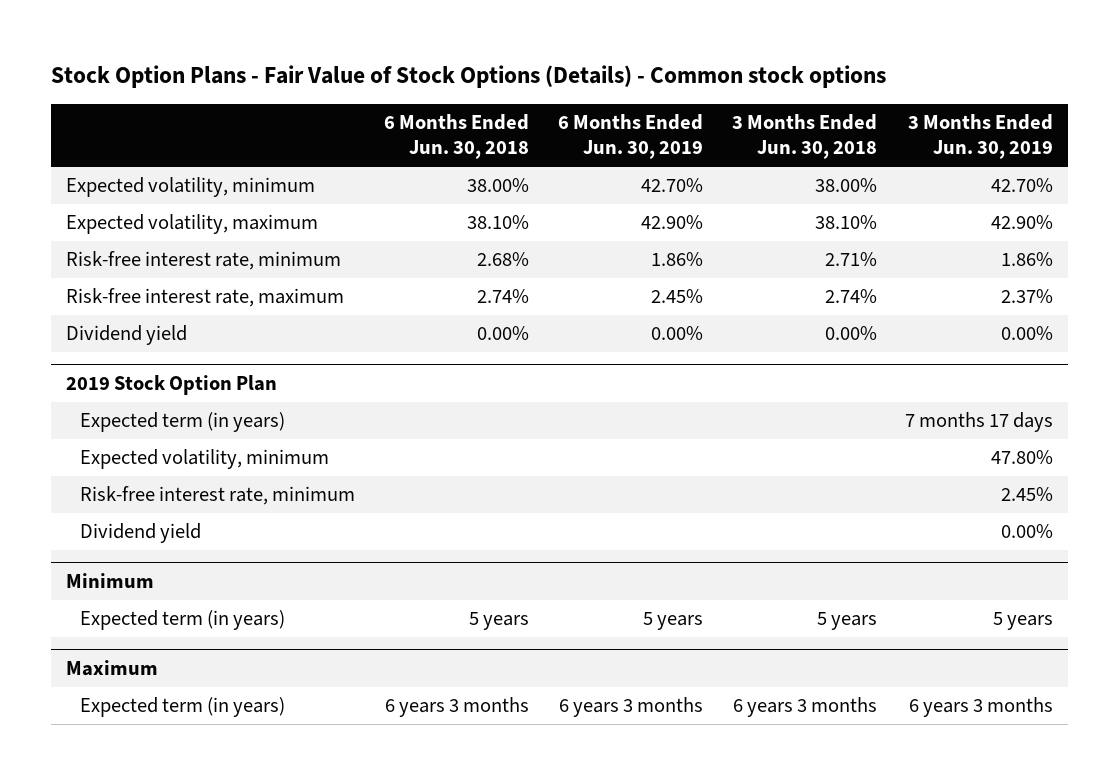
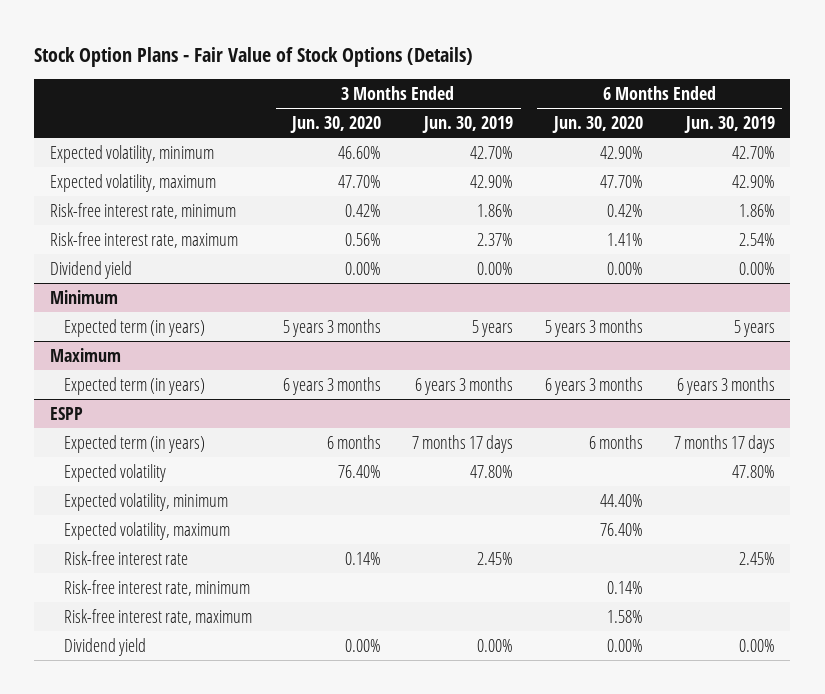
[51,65,887,89] Stock Option Plans - Fair Value of Stock Options (Details) - Common stock options -> [34,46,474,67] Stock Option Plans - Fair Value of Stock Options (Details)
[384,114,530,160] 6 Months Ended Jun. 30, 2018 -> none
[731,114,877,160] 3 Months Ended Jun. 30, 2018 -> none
none -> [290,115,382,133] Jun. 30, 2020
none -> [551,115,643,133] Jun. 30, 2020
[650,289,703,304] 2.45% -> [738,232,775,246] 2.54%
[65,374,277,395] 2019 Stock Option Plan -> none
[80,412,286,433] Expected term (in years) -> none
[80,449,330,470] Expected volatility, minimum -> none
[80,486,356,506] Risk-free interest rate, minimum -> none
[80,523,202,544] Dividend yield -> none
none -> [49,406,83,420] ESPP
none -> [64,434,206,453] Expected term (in years)
none -> [64,463,167,482] Expected volatility
none -> [64,492,229,511] Expected volatility, minimum
none -> [64,521,231,540] Expected volatility, maximum
none -> [64,550,189,565] Risk-free interest rate
none -> [64,579,251,596] Risk-free interest rate, minimum
none -> [64,608,253,625] Risk-free interest rate, maximum
none -> [64,637,147,656] Dividend yield

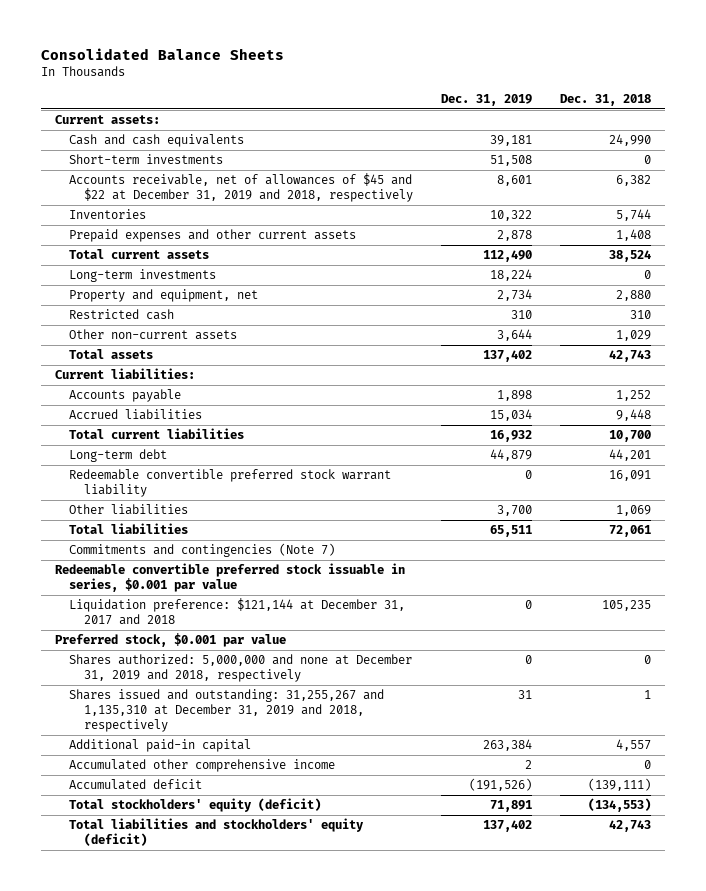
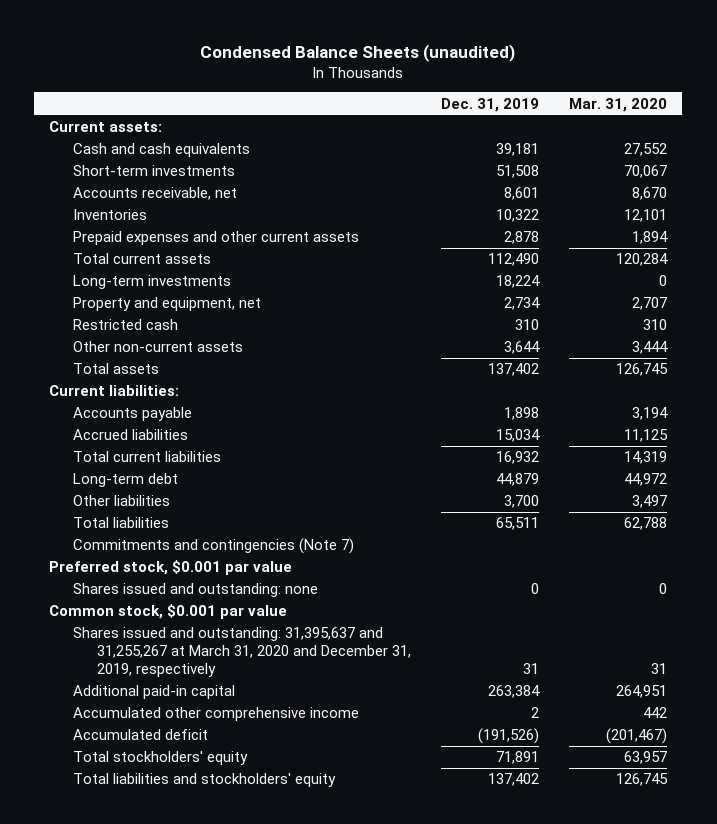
[40,47,284,60] Consolidated Balance Sheets -> [200,43,516,62] Condensed Balance Sheets (unaudited)
[559,93,651,106] Dec. 31, 2018 -> none
none -> [569,97,668,112] Mar. 31, 2020
[69,173,413,203] Accounts receivable, net of allowances of $45 and $22 at December 31, 2019 and 2018, respectively -> [73,187,238,201] Accounts receivable, net
[69,469,392,498] Redeemable convertible preferred stock warrant liability -> none
[54,563,405,593] Redeemable convertible preferred stock issuable in series, $0.001 par value -> none
[69,598,406,626] Liquidation preference: $121,144 at December 31, 2017 and 2018 -> none
[69,654,413,683] Shares authorized: 5,000,000 and none at December 31, 2019 and 2018, respectively -> [73,583,319,598] Shares issued and outstanding: none
none -> [49,604,288,620] Common stock, $0.001 par value
[69,689,385,733] Shares issued and outstanding: 31,255,267 and 1,135,310 at December 31, 2019 and 2018, respectively -> [73,627,411,677] Shares issued and outstanding: 31,395,637 and 31,255,267 at March 31, 2020 and December 31, 2019, respectively
[69,798,322,813] Total stockholders' equity (deficit) -> [73,751,249,766] Total stockholders' equity
[69,818,365,847] Total liabilities and stockholders' equity (deficit) -> [73,773,337,788] Total liabilities and stockholders' equity

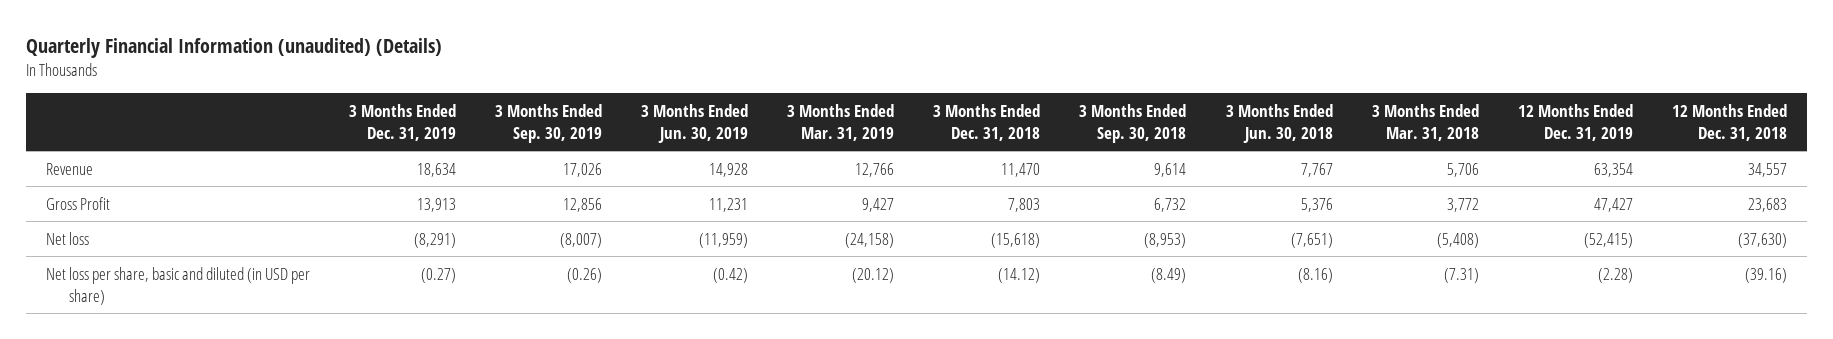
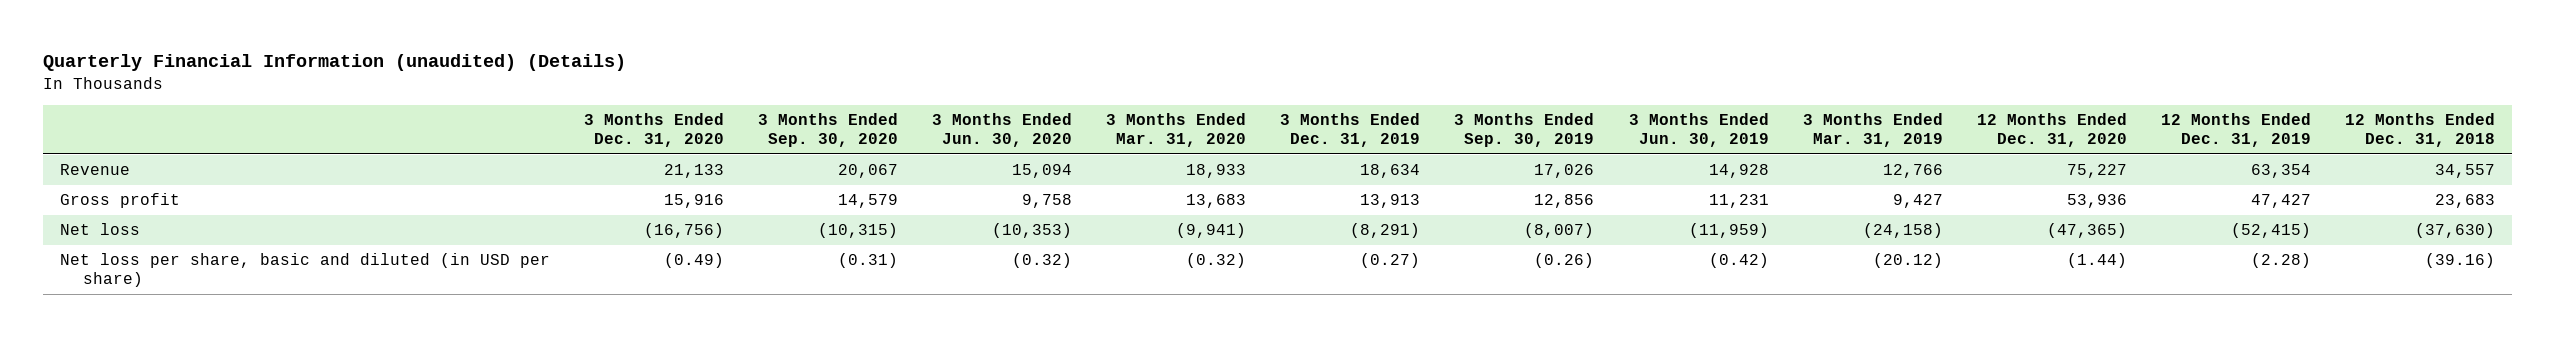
[933,103,1041,141] 3 Months Ended Dec. 31, 2018 -> none
[1079,103,1187,143] 3 Months Ended Sep. 30, 2018 -> none
[1225,103,1333,143] 3 Months Ended Jun. 30, 2018 -> none
[1371,103,1479,141] 3 Months Ended Mar. 31, 2018 -> none
none -> [583,113,724,147] 3 Months Ended Dec. 31, 2020
none -> [758,113,899,147] 3 Months Ended Sep. 30, 2020
none -> [932,113,1073,147] 3 Months Ended Jun. 30, 2020
none -> [1106,113,1247,147] 3 Months Ended Mar. 31, 2020
none -> [1976,113,2127,147] 12 Months Ended Dec. 31, 2020
[45,196,110,210] Gross Profit -> [59,193,180,209] Gross profit

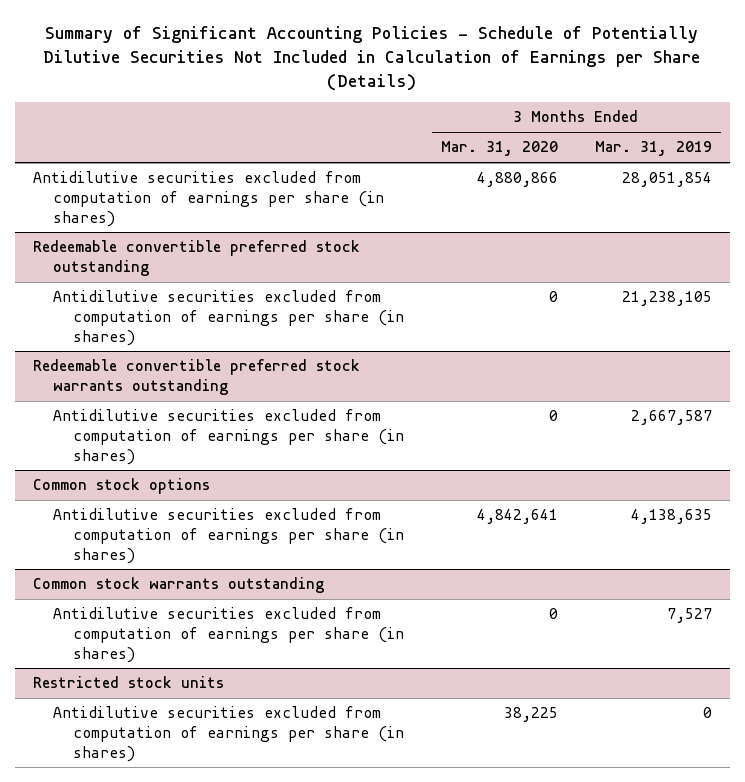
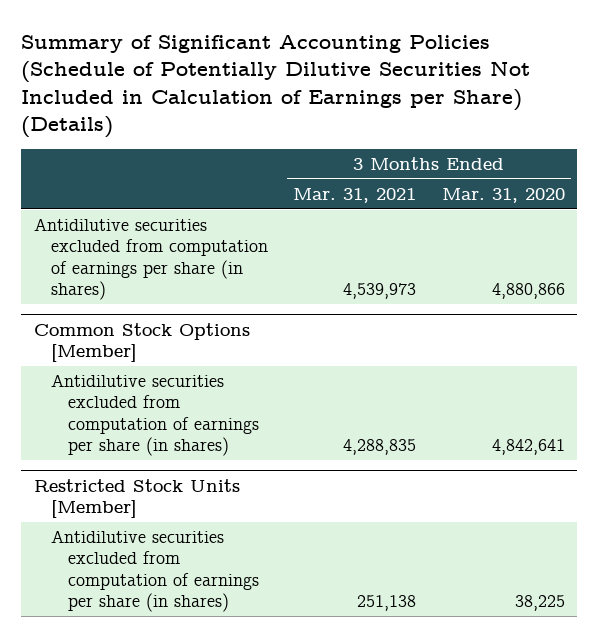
[43,25,701,91] Summary of Significant Accounting Policies - Schedule of Potentially Dilutive Securities Not Included in Calculation of Earnings per Share (Details) -> [21,34,531,139] Summary of Significant Accounting Policies (Schedule of Potentially Dilutive Securities Not Included in Calculation of Earnings per Share) (Details)
[594,141,712,157] Mar. 31, 2019 -> none
none -> [293,188,417,204] Mar. 31, 2021
[33,240,361,276] Redeemable convertible preferred stock outstanding -> none
[53,290,405,346] Antidilutive securities excluded from computation of earnings per share (in shares) -> none
[33,359,361,395] Redeemable convertible preferred stock warrants outstanding -> none
[53,409,405,465] Antidilutive securities excluded from computation of earnings per share (in shares) -> none
[33,478,211,495] Common stock options -> [33,322,250,363] Common Stock Options [Member]
[33,577,325,594] Common stock warrants outstanding -> none
[53,607,405,663] Antidilutive securities excluded from computation of earnings per share (in shares) -> none
[33,676,225,689] Restricted stock units -> [33,478,240,519] Restricted Stock Units [Member]

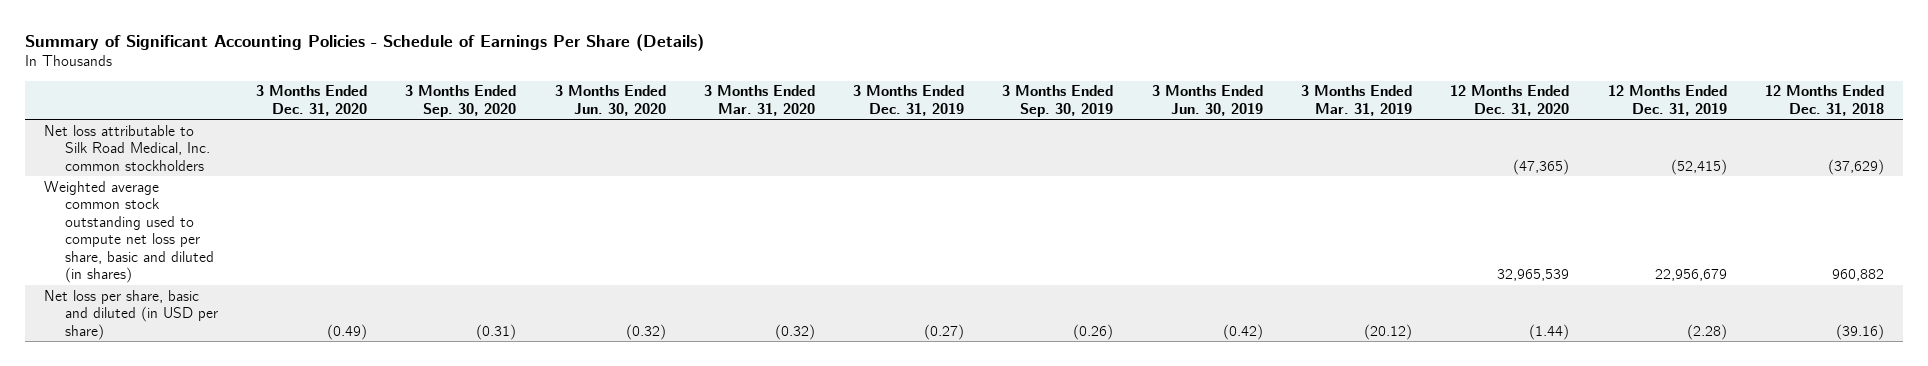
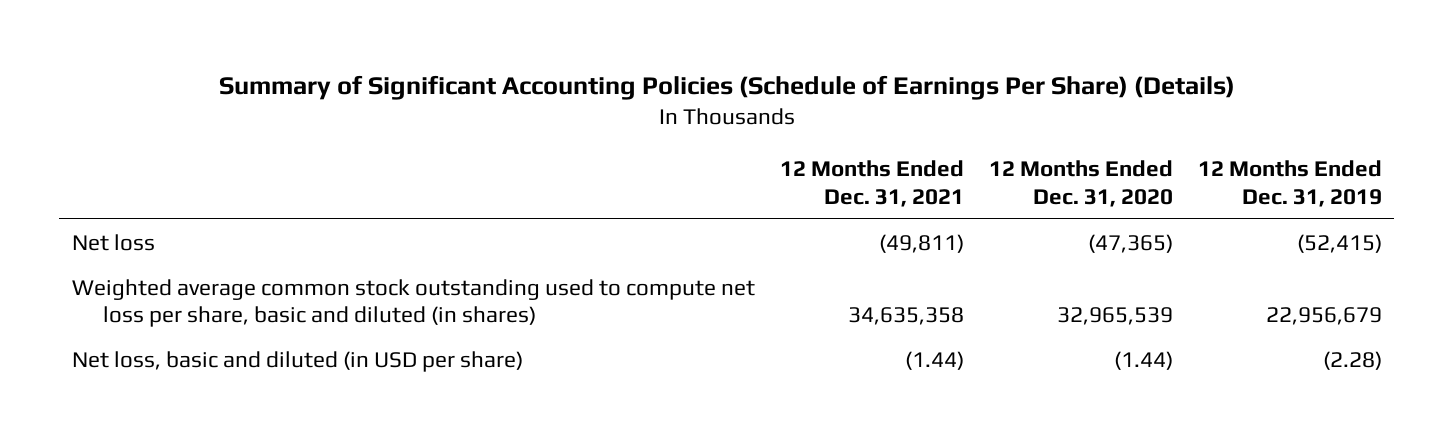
[24,33,704,51] Summary of Significant Accounting Policies - Schedule of Earnings Per Share (Details) -> [218,74,1235,100] Summary of Significant Accounting Policies (Schedule of Earnings Per Share) (Details)
[256,85,368,116] 3 Months Ended Dec. 31, 2020 -> none
[405,85,517,117] 3 Months Ended Sep. 30, 2020 -> none
[554,85,666,116] 3 Months Ended Jun. 30, 2020 -> none
[703,85,815,116] 3 Months Ended Mar. 31, 2020 -> none
[853,85,965,116] 3 Months Ended Dec. 31, 2019 -> none
[1002,85,1114,117] 3 Months Ended Sep. 30, 2019 -> none
[1151,85,1263,116] 3 Months Ended Jun. 30, 2019 -> none
[1301,85,1413,116] 3 Months Ended Mar. 31, 2019 -> none
[1764,85,1884,116] 12 Months Ended Dec. 31, 2018 -> none
none -> [779,160,964,207] 12 Months Ended Dec. 31, 2021
[43,124,210,171] Net loss attributable to Silk Road Medical, Inc. common stockholders -> [71,233,155,251] Net loss
[43,289,218,340] Net loss per share, basic and diluted (in USD per share) -> [71,350,523,372] Net loss, basic and diluted (in USD per share)

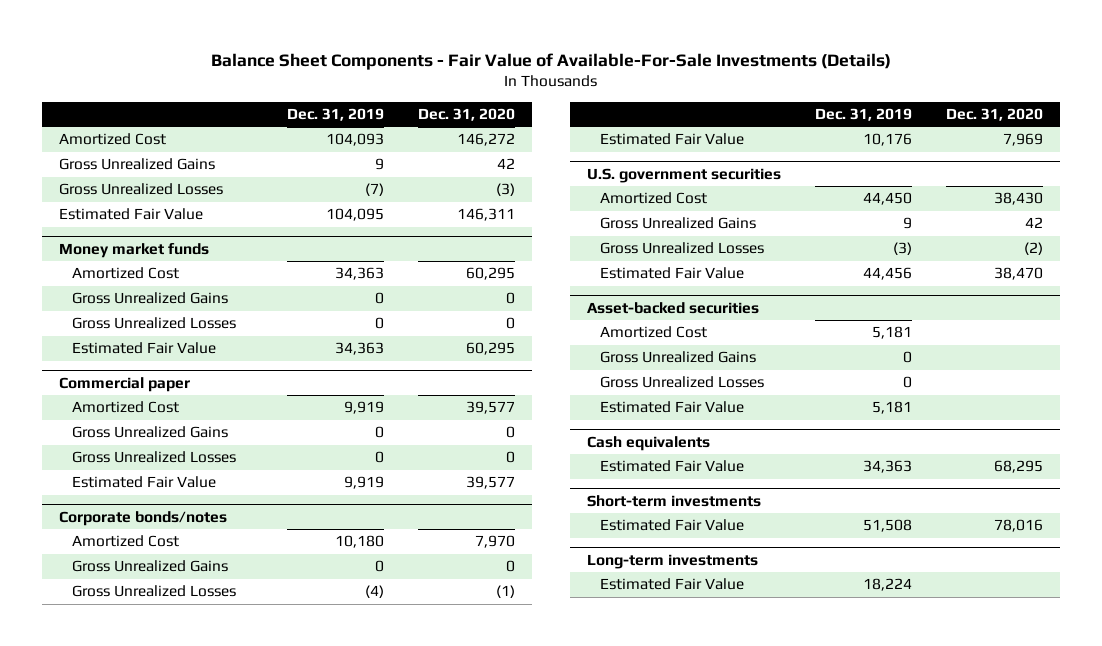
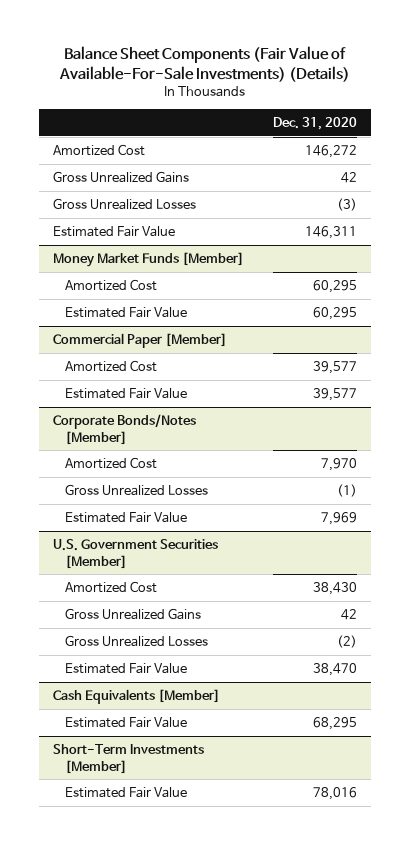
[210,52,891,70] Balance Sheet Components - Fair Value of Available-For-Sale Investments (Details) -> [58,45,350,82] Balance Sheet Components (Fair Value of Available-For-Sale Investments) (Details)
[286,108,384,122] Dec. 31, 2019 -> none
[58,242,209,258] Money market funds -> [53,251,245,267] Money Market Funds [Member]
[72,292,229,305] Gross Unrealized Gains -> none
[72,317,237,330] Gross Unrealized Losses -> none
[58,376,190,392] Commercial paper -> [53,332,228,348] Commercial Paper [Member]
[72,426,229,439] Gross Unrealized Gains -> none
[72,451,237,464] Gross Unrealized Losses -> none
[58,510,227,526] Corporate bonds/notes -> [53,413,197,445] Corporate Bonds/Notes [Member]
[72,560,229,573] Gross Unrealized Gains -> none
[587,167,782,183] U.S. government securities -> [53,538,219,569] U.S. Government Securities [Member]
[587,301,760,314] Asset-backed securities -> none
[600,326,708,339] Amortized Cost -> none
[600,351,757,364] Gross Unrealized Gains -> none
[600,376,765,389] Gross Unrealized Losses -> none
[600,401,745,414] Estimated Fair Value -> none
[587,435,711,451] Cash equivalents -> [53,688,221,704] Cash Equivalents [Member]
[587,494,762,507] Short-term investments -> [53,743,205,774] Short-Term Investments [Member]
[587,553,759,569] Long-term investments -> none
[600,578,745,591] Estimated Fair Value -> none

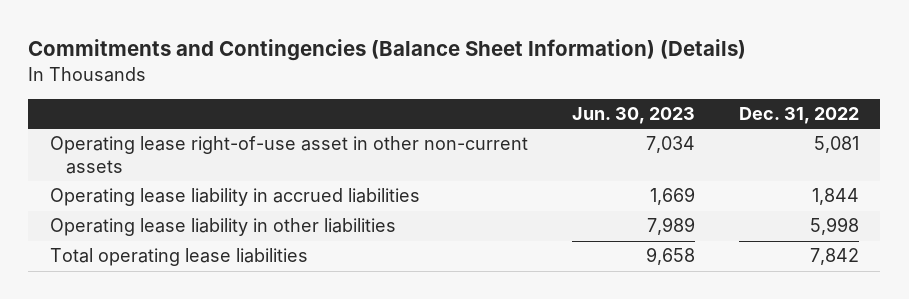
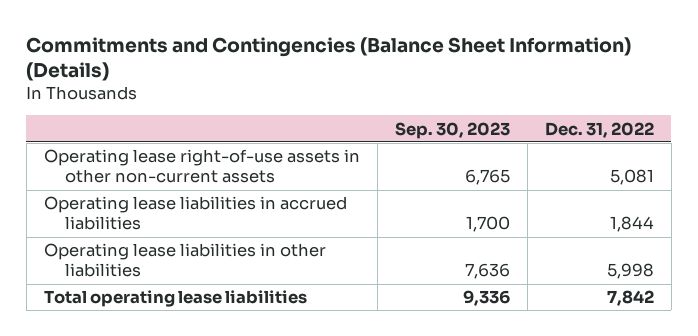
[571,107,695,125] Jun. 30, 2023 -> none
none -> [394,121,510,139] Sep. 30, 2023
[50,136,529,175] Operating lease right-of-use asset in other non-current assets -> [43,149,360,184] Operating lease right-of-use assets in other non-current assets
[50,188,421,207] Operating lease liability in accrued liabilities -> [43,196,347,231] Operating lease liabilities in accrued liabilities
[50,218,397,237] Operating lease liability in other liabilities -> [43,243,326,278] Operating lease liabilities in other liabilities

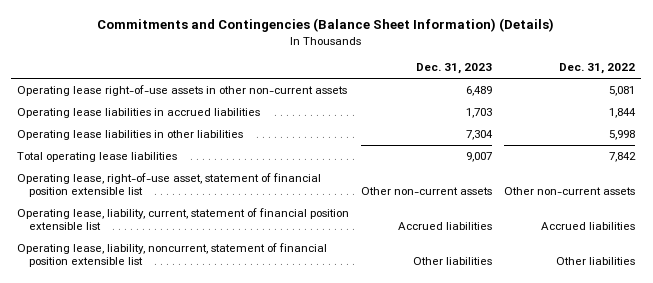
[394,121,510,139] Sep. 30, 2023 -> none
none -> [416,63,493,75] Dec. 31, 2023
none -> [17,172,322,198] Operating lease, right-of-use asset, statement of financial position extensible list
none -> [17,207,350,231] Operating lease, liability, current, statement of financial position extensible list
none -> [17,242,328,268] Operating lease, liability, noncurrent, statement of financial position extensible list

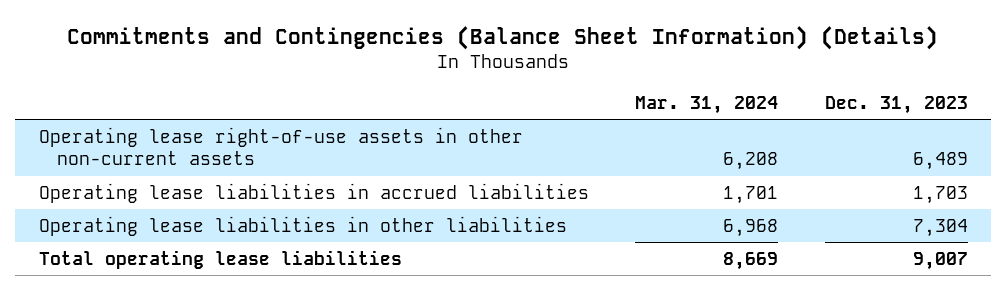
[559,63,636,75] Dec. 31, 2022 -> none
none -> [635,96,779,115] Mar. 31, 2024
[17,172,322,198] Operating lease, right-of-use asset, statement of financial position extensible list -> none
[17,207,350,231] Operating lease, liability, current, statement of financial position extensible list -> none
[17,242,328,268] Operating lease, liability, noncurrent, statement of financial position extensible list -> none

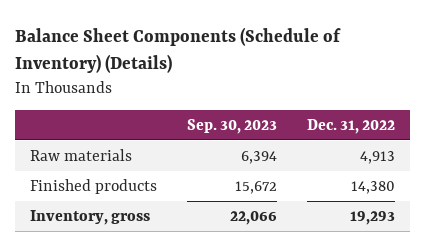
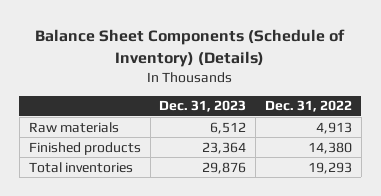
[187,118,278,134] Sep. 30, 2023 -> none
none -> [159,100,247,113] Dec. 31, 2023
[30,209,151,225] Inventory, gross -> [28,161,133,173] Total inventories

